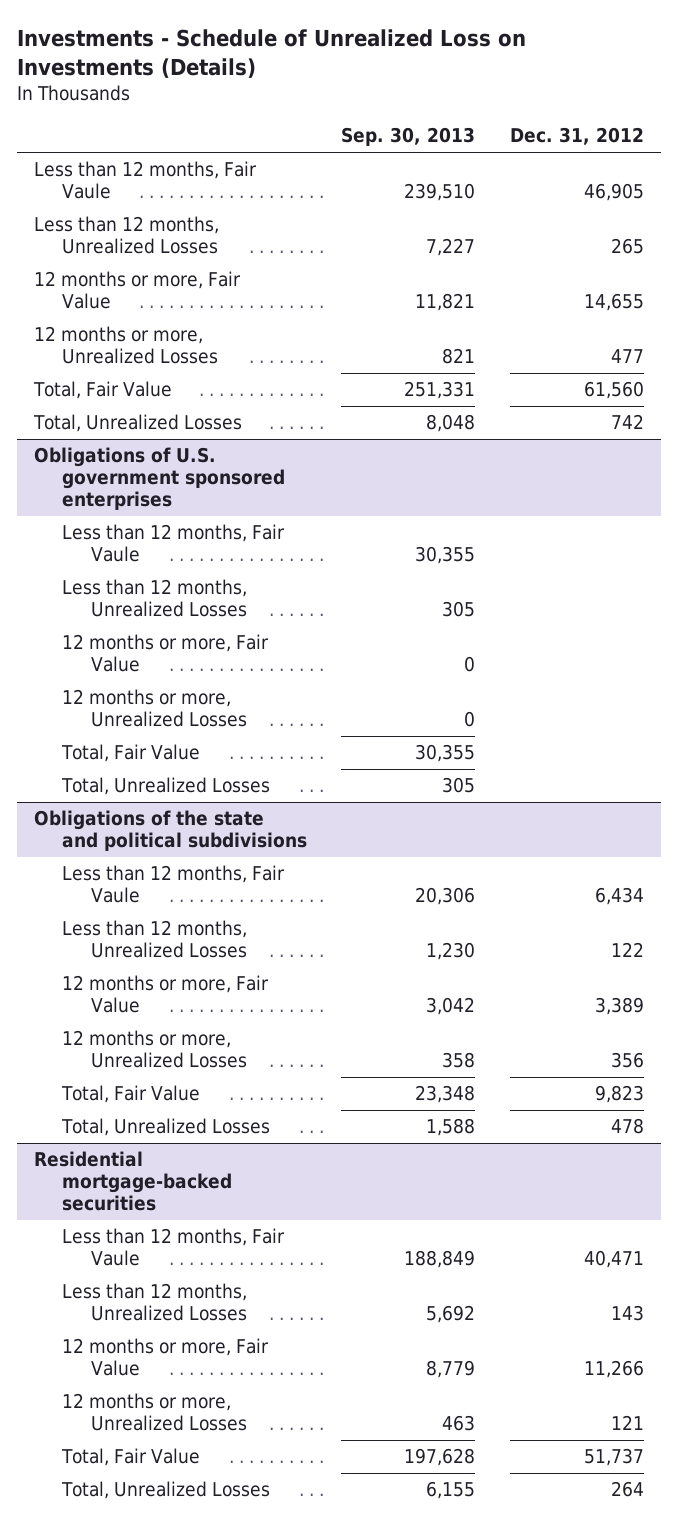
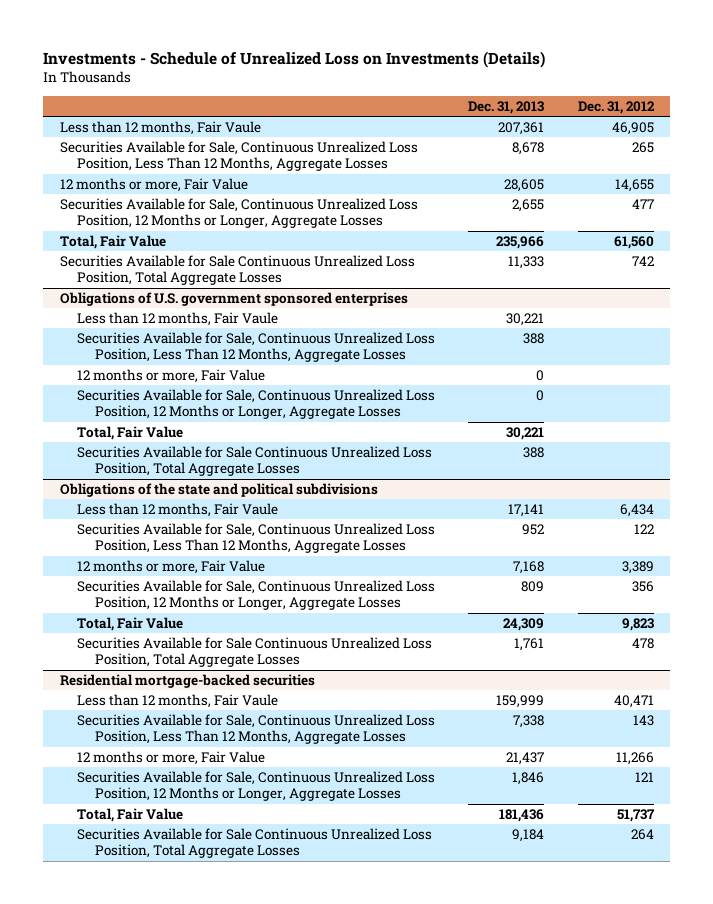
[341,127,476,147] Sep. 30, 2013 -> none
none -> [468,100,545,114] Dec. 31, 2013
[33,216,219,255] Less than 12 months, Unrealized Losses -> [59,141,418,172] Securities Available for Sale, Continuous Unrealized Loss Position, Less Than 12 Months, Aggregate Losses
[33,326,219,365] 12 months or more, Unrealized Losses -> [59,198,418,229] Securities Available for Sale, Continuous Unrealized Loss Position, 12 Months or Longer, Aggregate Losses
[32,414,242,433] Total, Unrealized Losses -> [59,255,415,286] Securities Available for Sale Continuous Unrealized Loss Position, Total Aggregate Losses
[62,579,248,618] Less than 12 months, Unrealized Losses -> [77,332,436,363] Securities Available for Sale, Continuous Unrealized Loss Position, Less Than 12 Months, Aggregate Losses
[62,689,247,728] 12 months or more, Unrealized Losses -> [77,389,436,420] Securities Available for Sale, Continuous Unrealized Loss Position, 12 Months or Longer, Aggregate Losses
[61,777,271,796] Total, Unrealized Losses -> [77,446,433,477] Securities Available for Sale Continuous Unrealized Loss Position, Total Aggregate Losses
[62,920,248,959] Less than 12 months, Unrealized Losses -> [77,523,436,554] Securities Available for Sale, Continuous Unrealized Loss Position, Less Than 12 Months, Aggregate Losses
[62,1030,247,1069] 12 months or more, Unrealized Losses -> [77,580,436,611] Securities Available for Sale, Continuous Unrealized Loss Position, 12 Months or Longer, Aggregate Losses
[61,1118,271,1137] Total, Unrealized Losses -> [77,637,433,668] Securities Available for Sale Continuous Unrealized Loss Position, Total Aggregate Losses
[62,1283,248,1322] Less than 12 months, Unrealized Losses -> [77,714,436,745] Securities Available for Sale, Continuous Unrealized Loss Position, Less Than 12 Months, Aggregate Losses
[62,1393,247,1432] 12 months or more, Unrealized Losses -> [77,771,436,802] Securities Available for Sale, Continuous Unrealized Loss Position, 12 Months or Longer, Aggregate Losses
[61,1481,271,1500] Total, Unrealized Losses -> [77,828,433,859] Securities Available for Sale Continuous Unrealized Loss Position, Total Aggregate Losses

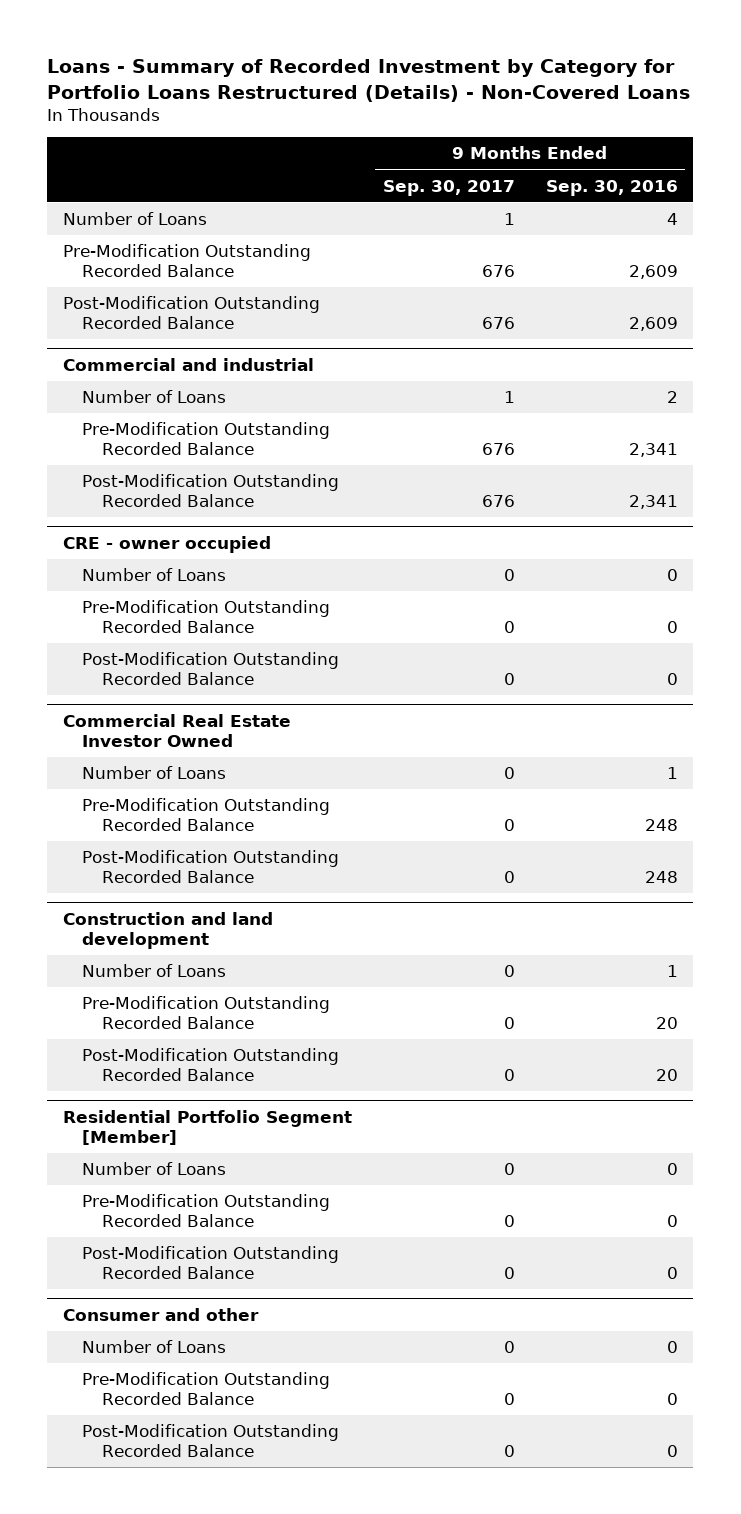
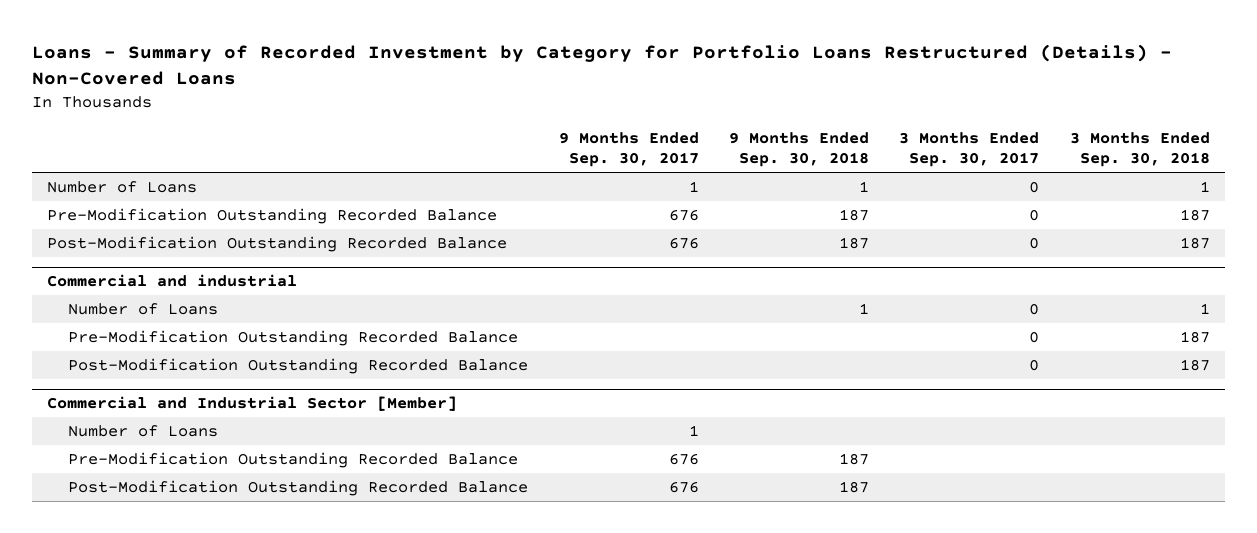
[545,179,678,196] Sep. 30, 2016 -> none
none -> [729,132,870,168] 9 Months Ended Sep. 30, 2018
none -> [899,132,1040,168] 3 Months Ended Sep. 30, 2017
none -> [1069,132,1210,168] 3 Months Ended Sep. 30, 2018
none -> [68,303,219,316] Number of Loans
none -> [68,330,519,347] Pre-Modification Outstanding Recorded Balance
none -> [68,358,529,375] Post-Modification Outstanding Recorded Balance
none -> [47,396,458,412] Commercial and Industrial Sector [Member]
[62,536,271,554] CRE - owner occupied -> none
[82,568,227,582] Number of Loans -> none
[82,600,331,633] Pre-Modification Outstanding Recorded Balance -> none
[82,652,340,685] Post-Modification Outstanding Recorded Balance -> none
[62,714,291,747] Commercial Real Estate Investor Owned -> none
[82,766,227,780] Number of Loans -> none
[82,798,331,831] Pre-Modification Outstanding Recorded Balance -> none
[82,850,340,883] Post-Modification Outstanding Recorded Balance -> none
[62,912,273,949] Construction and land development -> none
[82,964,227,978] Number of Loans -> none
[82,996,331,1029] Pre-Modification Outstanding Recorded Balance -> none
[82,1048,340,1081] Post-Modification Outstanding Recorded Balance -> none
[62,1110,352,1145] Residential Portfolio Segment [Member] -> none
[82,1162,227,1176] Number of Loans -> none
[82,1194,331,1227] Pre-Modification Outstanding Recorded Balance -> none
[82,1246,340,1279] Post-Modification Outstanding Recorded Balance -> none
[62,1308,259,1322] Consumer and other -> none
[82,1340,227,1354] Number of Loans -> none
[82,1372,331,1405] Pre-Modification Outstanding Recorded Balance -> none
[82,1424,340,1457] Post-Modification Outstanding Recorded Balance -> none

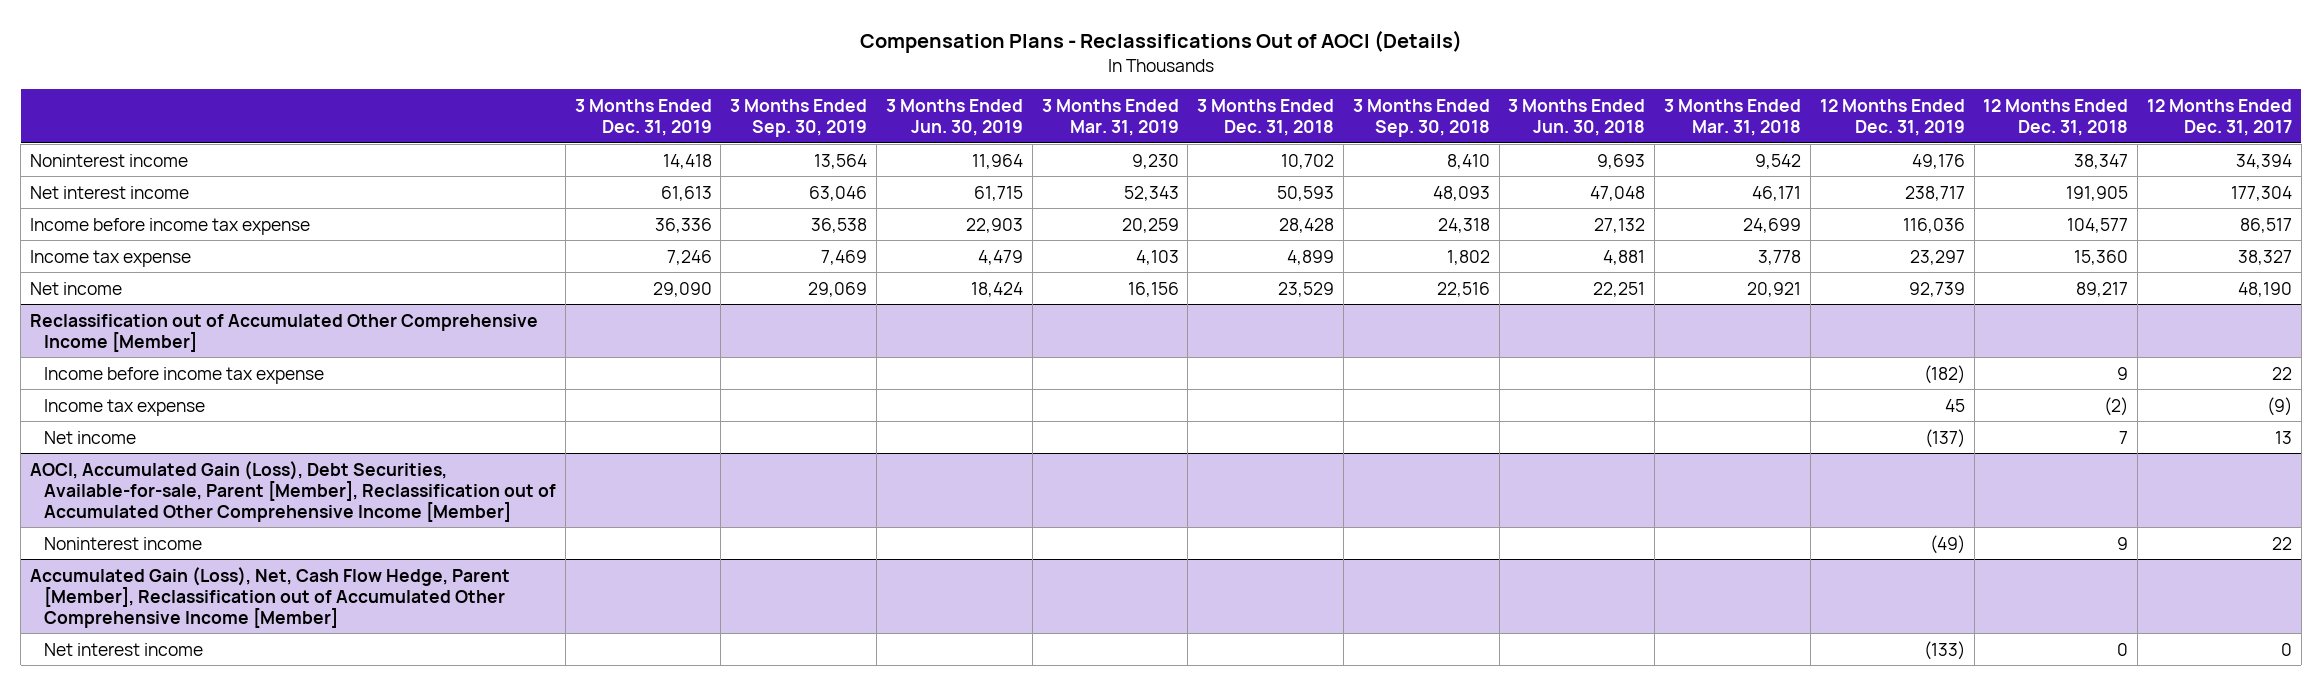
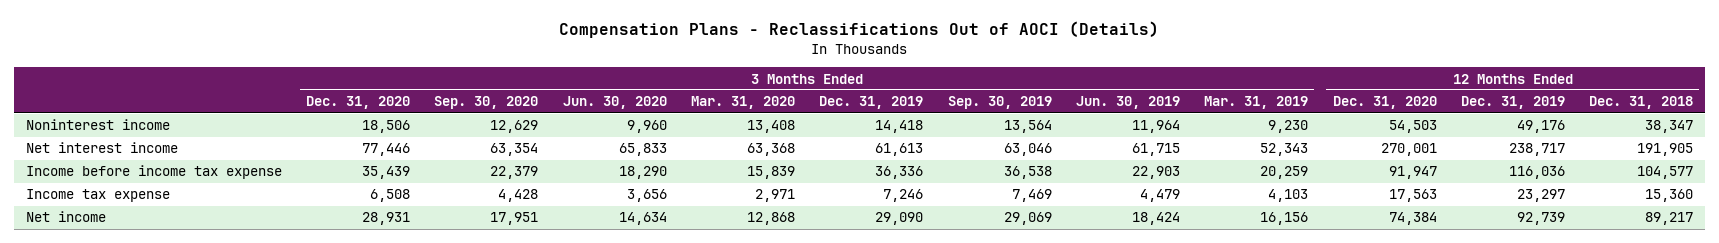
[1197,98,1335,136] 3 Months Ended Dec. 31, 2018 -> none
[1352,98,1490,137] 3 Months Ended Sep. 30, 2018 -> none
[1508,98,1646,136] 3 Months Ended Jun. 30, 2018 -> none
[1664,98,1802,136] 3 Months Ended Mar. 31, 2018 -> none
[2146,98,2292,136] 12 Months Ended Dec. 31, 2017 -> none
none -> [306,96,411,110] Dec. 31, 2020
none -> [434,96,539,110] Sep. 30, 2020
none -> [562,96,667,110] Jun. 30, 2020
none -> [691,96,796,110] Mar. 31, 2020
none -> [1332,96,1437,110] Dec. 31, 2020
[29,313,538,352] Reclassification out of Accumulated Other Comprehensive Income [Member] -> none
[44,366,325,384] Income before income tax expense -> none
[44,398,206,416] Income tax expense -> none
[44,430,137,444] Net income -> none
[29,460,557,522] AOCI, Accumulated Gain (Loss), Debt Securities, Available-for-sale, Parent [Member], Reclassification out of Accumulated Other Comprehensive Income [Member] -> none
[44,536,203,550] Noninterest income -> none
[29,566,510,628] Accumulated Gain (Loss), Net, Cash Flow Hedge, Parent [Member], Reclassification out of Accumulated Other Comprehensive Income [Member] -> none
[44,642,204,656] Net interest income -> none

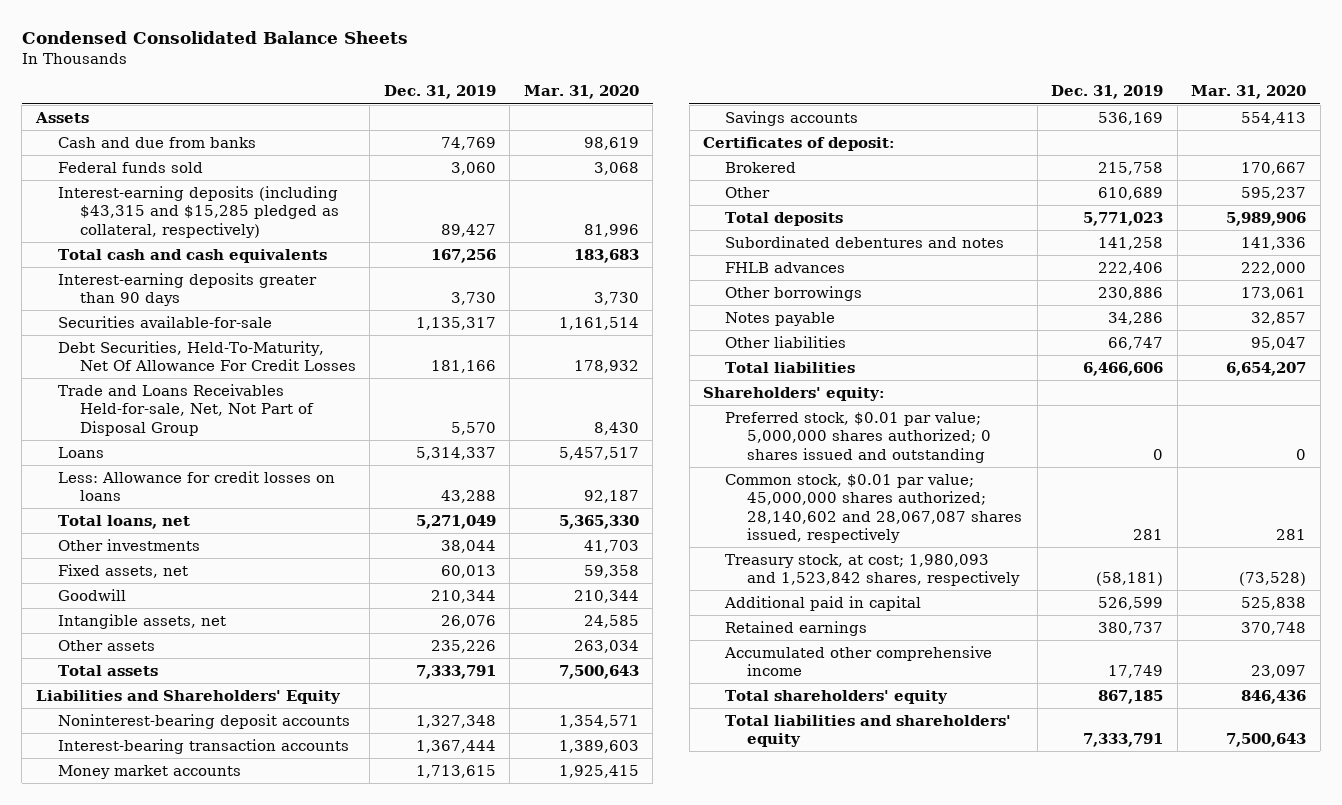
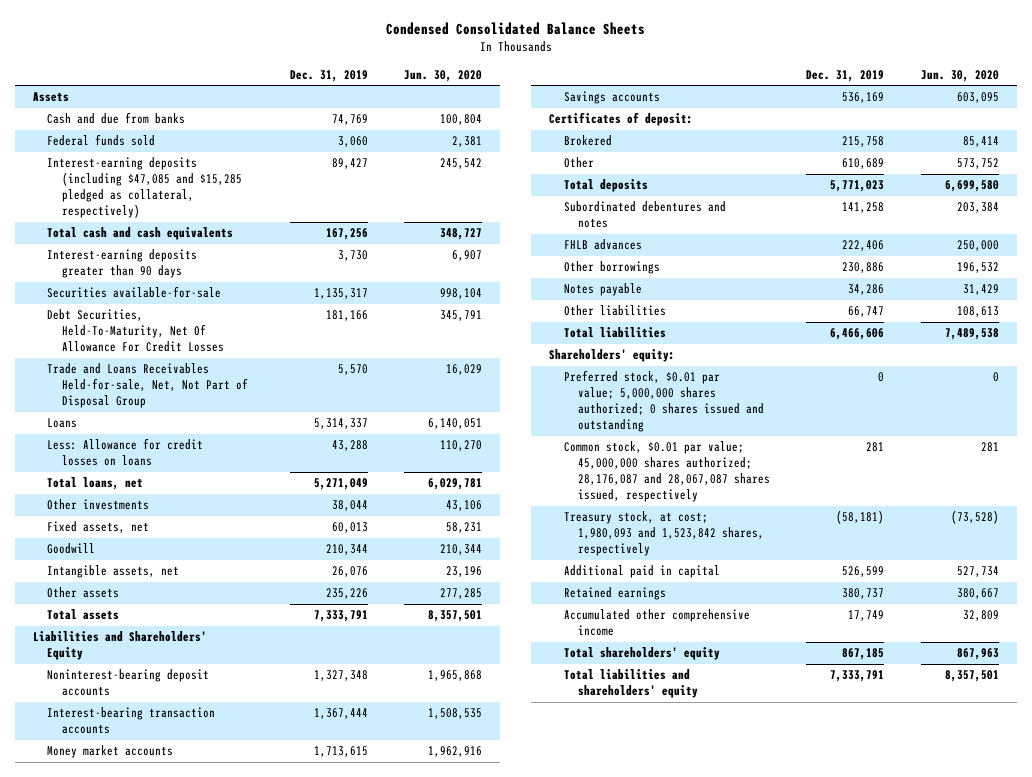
[523,85,639,100] Mar. 31, 2020 -> none
none -> [404,69,483,82] Jun. 30, 2020
[57,185,339,238] Interest-earning deposits (including $43,315 and $15,285 pledged as collateral, respectively) -> [47,157,242,218] Interest-earning deposits (including $47,085 and $15,285 pledged as collateral, respectively)
[725,473,1023,544] Common stock, $0.01 par value; 45,000,000 shares authorized; 28,140,602 and 28,067,087 shares issued, respectively -> [563,441,771,502] Common stock, $0.01 par value; 45,000,000 shares authorized; 28,176,087 and 28,067,087 shares issued, respectively

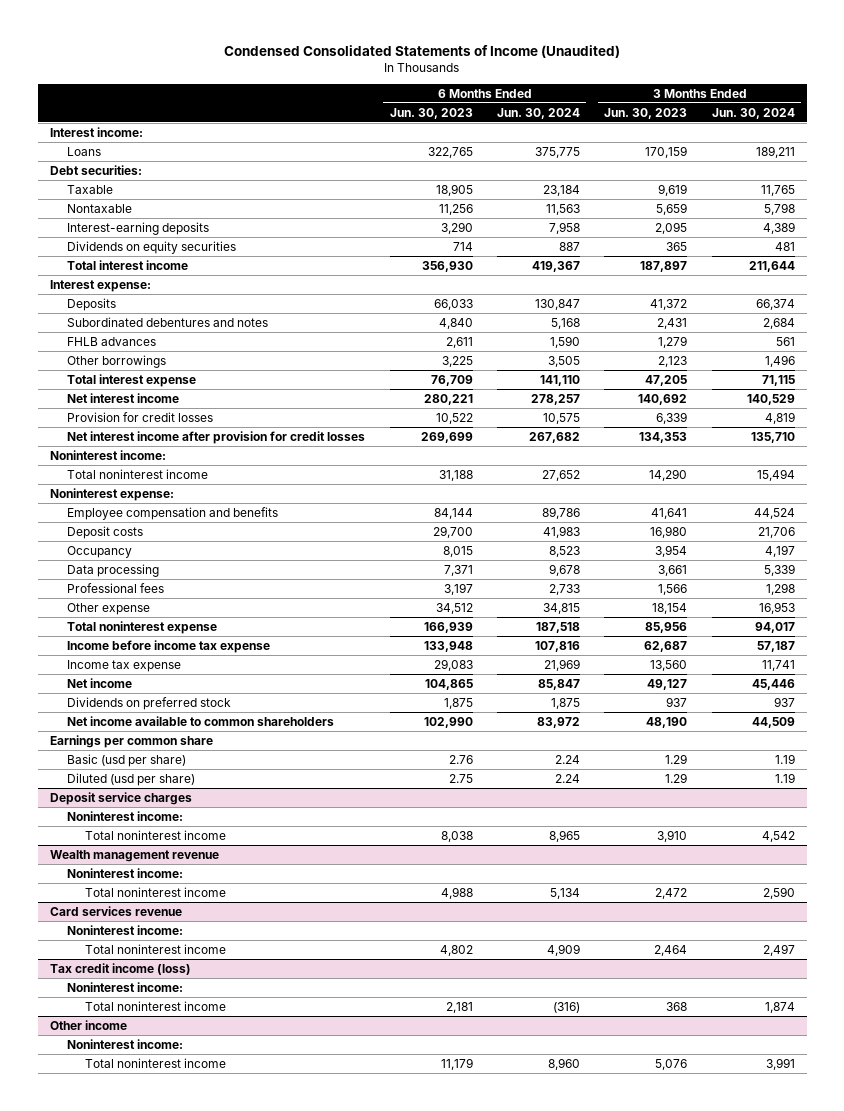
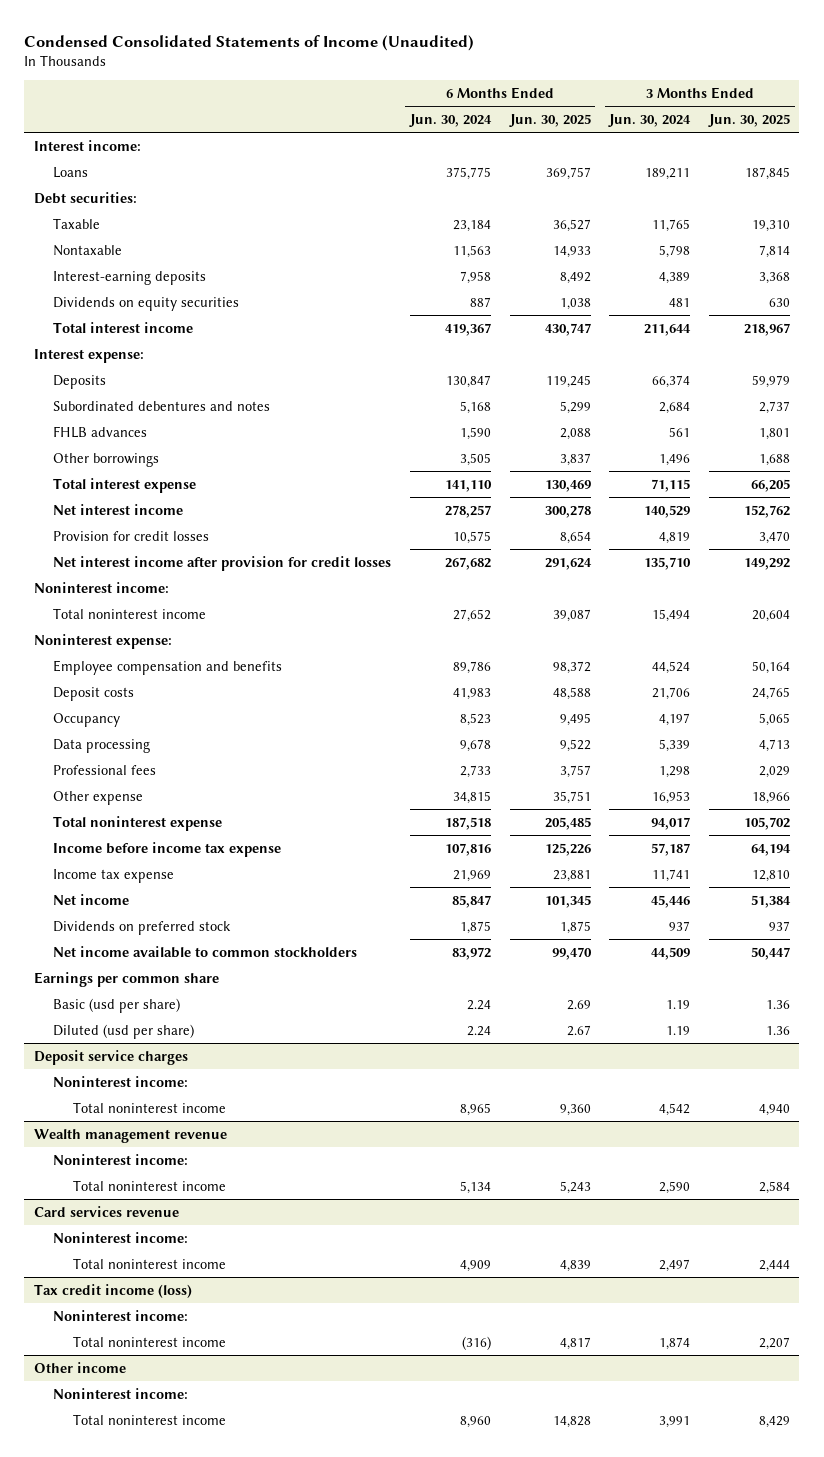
[389,107,473,119] Jun. 30, 2023 -> none
[604,107,688,119] Jun. 30, 2023 -> none
none -> [508,113,591,127] Jun. 30, 2025
none -> [708,113,791,127] Jun. 30, 2025
[67,715,335,726] Net income available to common shareholders -> [53,945,358,958] Net income available to common stockholders

